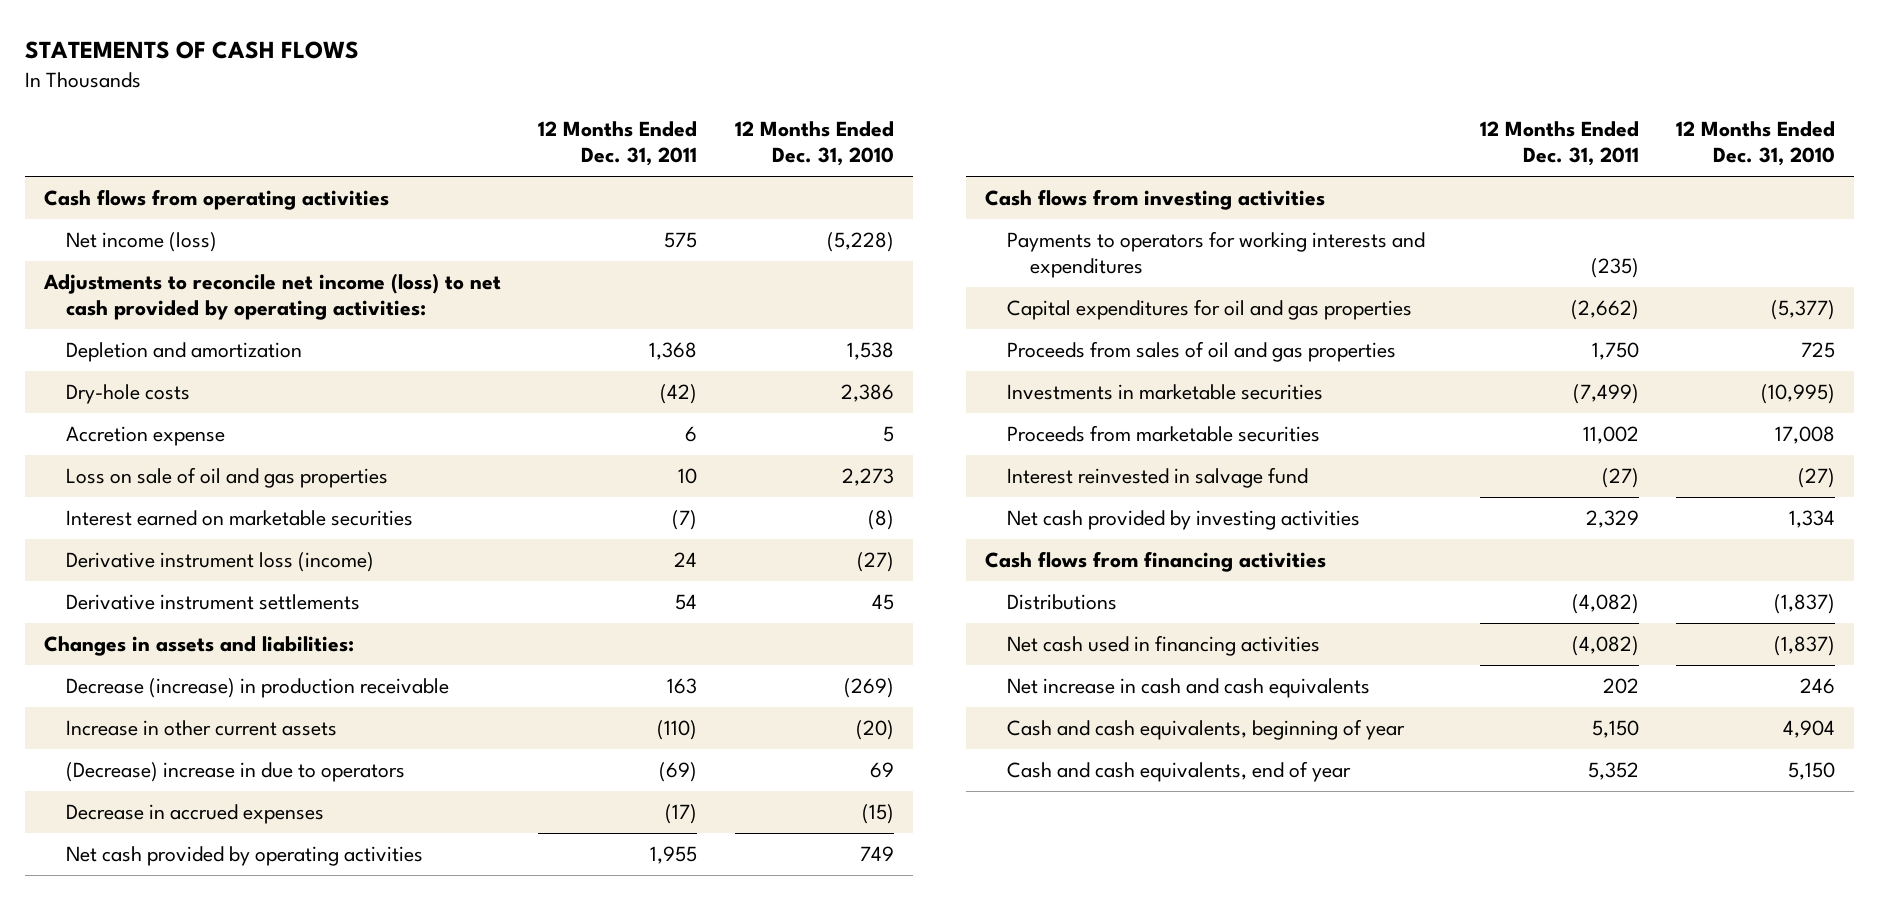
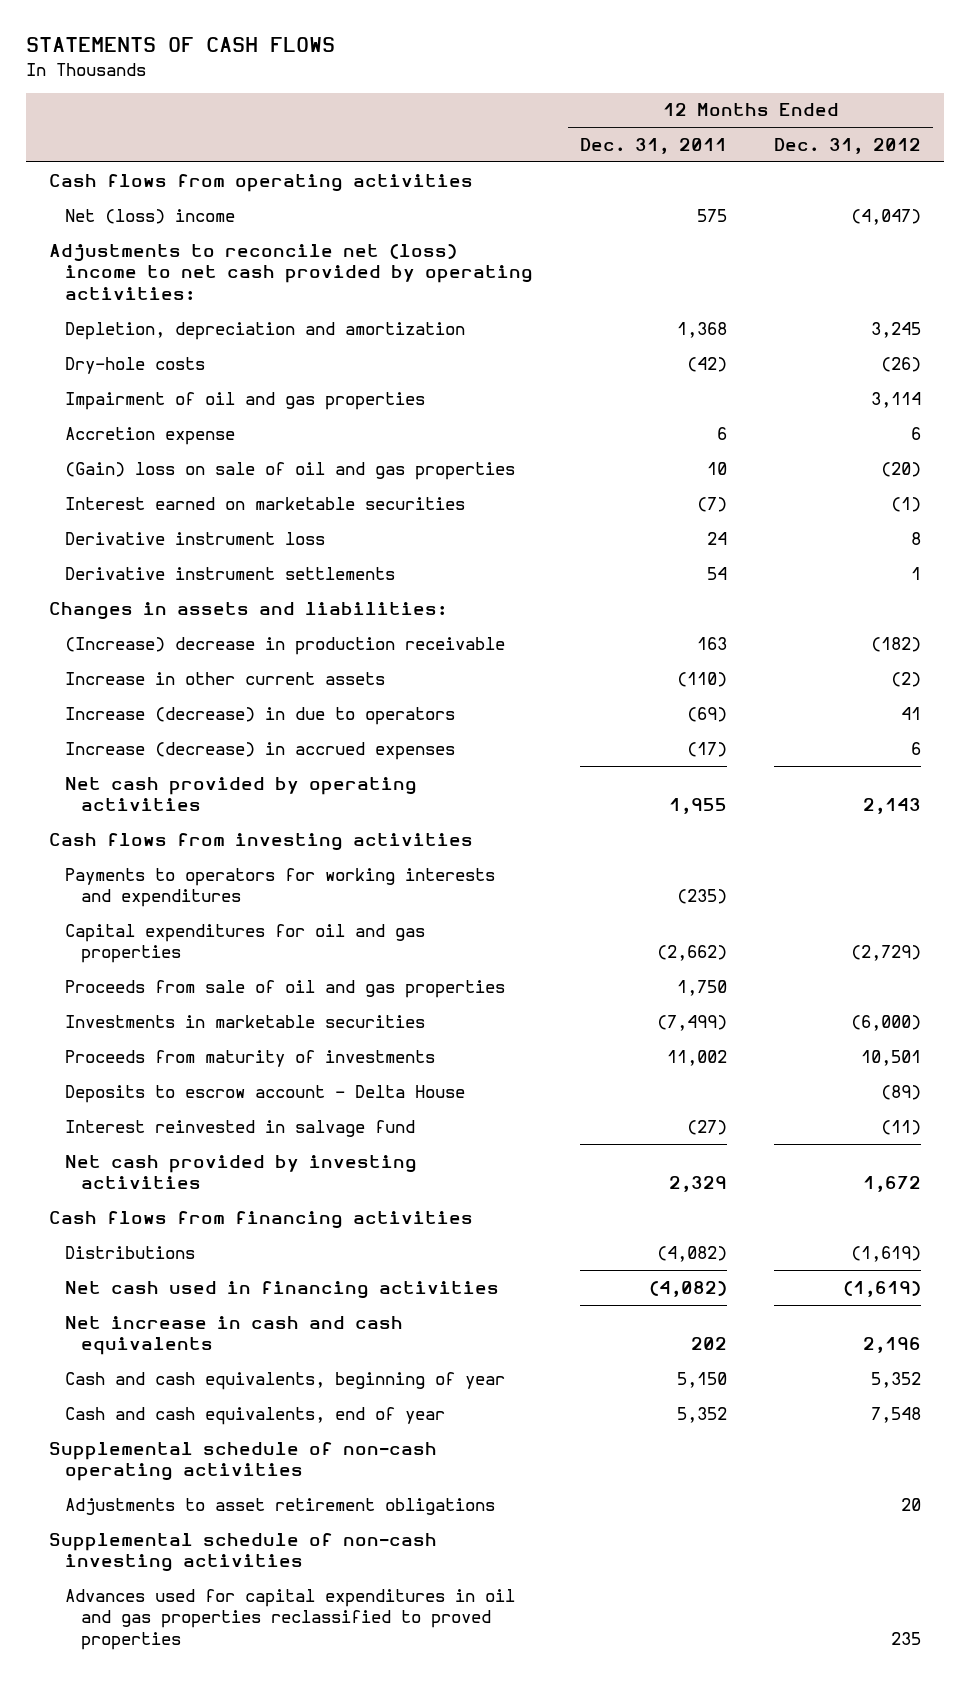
[735,121,895,167] 12 Months Ended Dec. 31, 2010 -> none
none -> [773,137,921,154] Dec. 31, 2012
[65,231,217,252] Net income (loss) -> [65,208,236,224] Net (loss) income
[42,272,501,321] Adjustments to reconcile net income (loss) to net cash provided by operating activities: -> [49,243,534,300] Adjustments to reconcile net (loss) income to net cash provided by operating activities:
[65,341,302,362] Depletion and amortization -> [65,321,466,340] Depletion, depreciation and amortization
none -> [65,391,426,410] Impairment of oil and gas properties
[65,466,388,488] Loss on sale of oil and gas properties -> [65,461,516,480] (Gain) loss on sale of oil and gas properties
[65,551,374,572] Derivative instrument loss (income) -> [65,531,326,545] Derivative instrument loss
[65,677,449,698] Decrease (increase) in production receivable -> [65,636,506,655] (Increase) decrease in production receivable
[65,761,405,782] (Decrease) increase in due to operators -> [65,706,456,725] Increase (decrease) in due to operators
[65,803,324,824] Decrease in accrued expenses -> [65,741,456,760] Increase (decrease) in accrued expenses
[1007,340,1397,362] Proceeds from sales of oil and gas properties -> [65,979,506,998] Proceeds from sale of oil and gas properties
[1007,424,1321,442] Proceeds from marketable securities -> [65,1049,436,1067] Proceeds from maturity of investments
none -> [65,1084,466,1103] Deposits to escrow account - Delta House
none -> [49,1441,438,1482] Supplemental schedule of non-cash operating activities
none -> [65,1497,496,1515] Adjustments to asset retirement obligations
none -> [49,1532,438,1573] Supplemental schedule of non-cash investing activities
none -> [65,1588,516,1650] Advances used for capital expenditures in oil and gas properties reclassified to proved properties

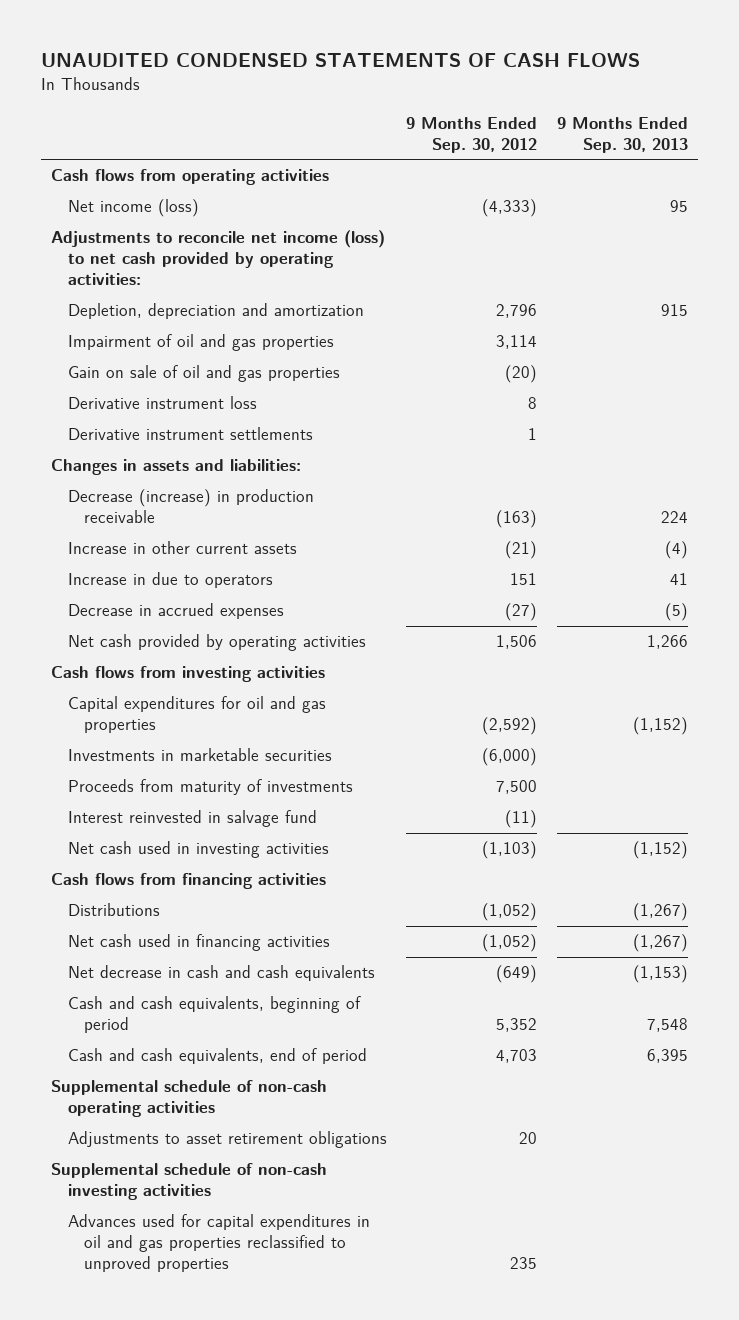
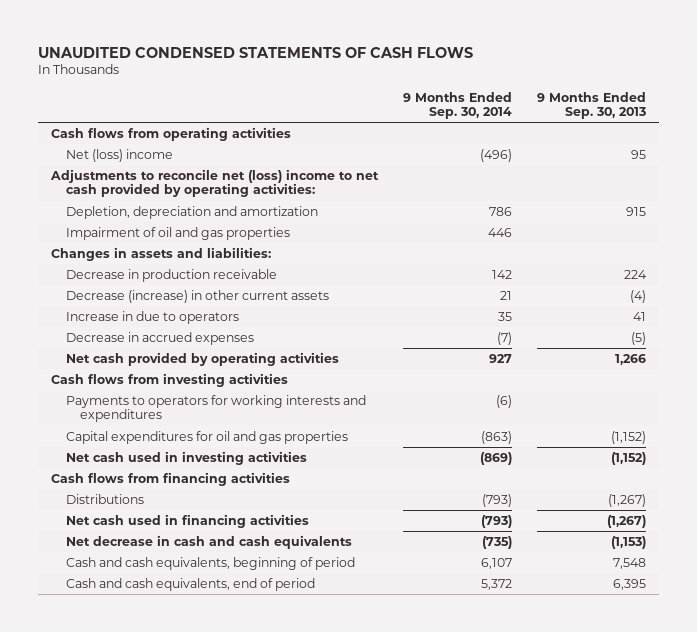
[406,116,538,153] 9 Months Ended Sep. 30, 2012 -> none
none -> [402,91,512,120] 9 Months Ended Sep. 30, 2014
[67,199,199,218] Net income (loss) -> [65,148,173,162] Net (loss) income
[50,230,385,286] Adjustments to reconcile net income (loss) to net cash provided by operating activities: -> [49,168,379,198] Adjustments to reconcile net (loss) income to net cash provided by operating activities:
[67,365,340,383] Gain on sale of oil and gas properties -> none
[67,396,257,410] Derivative instrument loss -> none
[67,427,313,441] Derivative instrument settlements -> none
[67,489,314,524] Decrease (increase) in production receivable -> [65,268,277,282] Decrease in production receivable
[67,541,297,555] Increase in other current assets -> [65,289,329,303] Decrease (increase) in other current assets
none -> [65,394,366,423] Payments to operators for working interests and expenditures
[67,748,332,762] Investments in marketable securities -> none
[67,779,353,796] Proceeds from maturity of investments -> none
[67,810,317,828] Interest reinvested in salvage fund -> none
[50,1080,327,1118] Supplemental schedule of non-cash operating activities -> none
[67,1131,387,1149] Adjustments to asset retirement obligations -> none
[50,1163,327,1201] Supplemental schedule of non-cash investing activities -> none
[67,1214,370,1273] Advances used for capital expenditures in oil and gas properties reclassified to unproved properties -> none

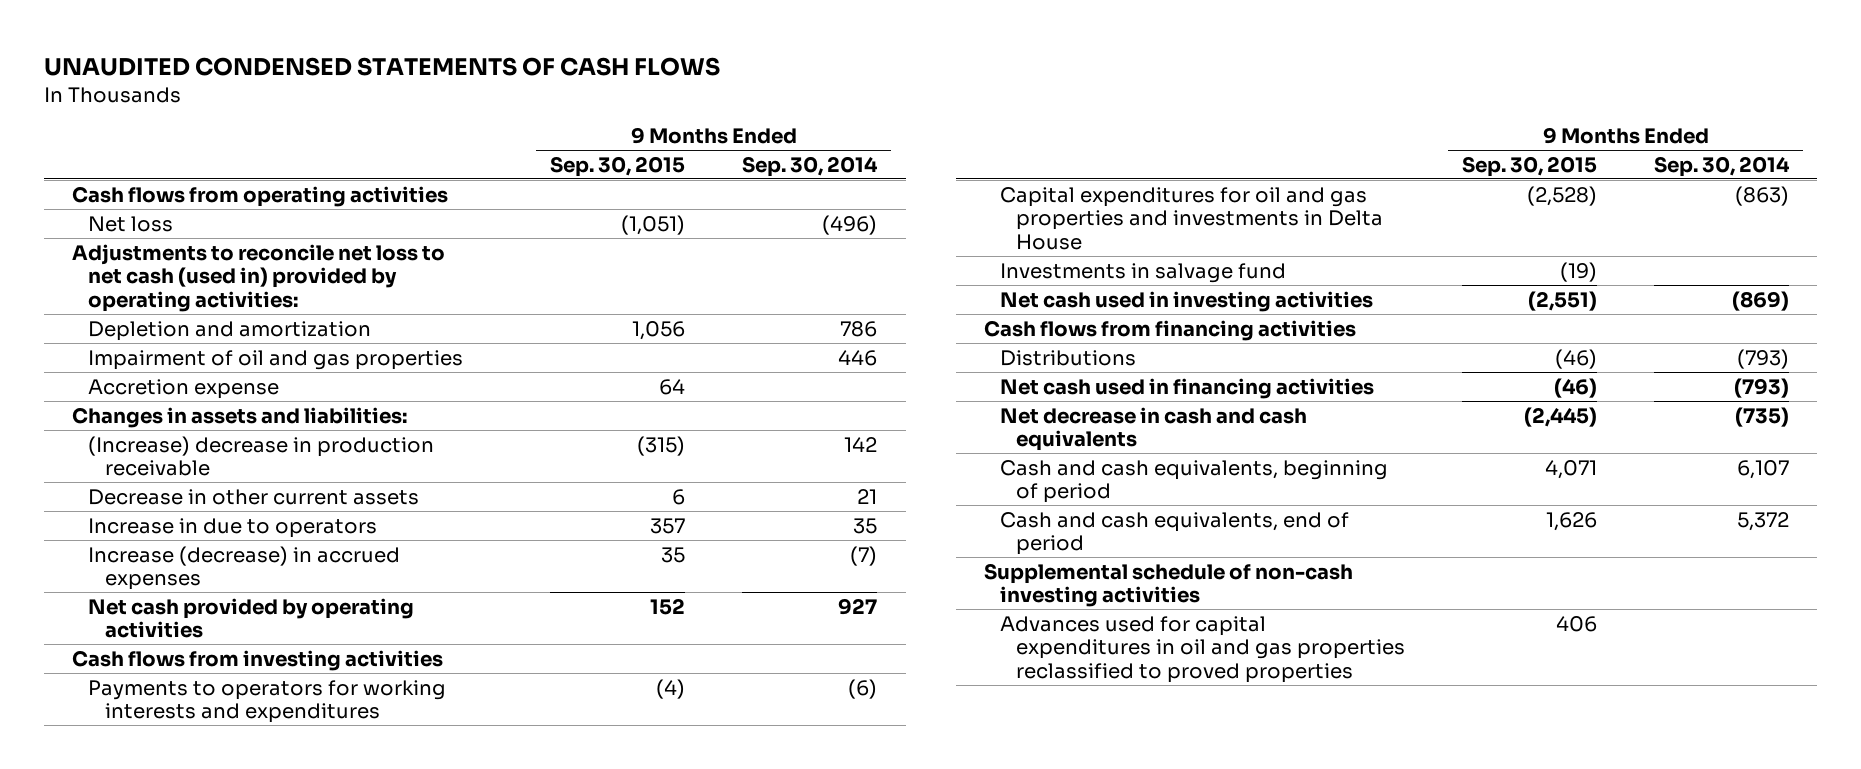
[537,91,647,120] 9 Months Ended Sep. 30, 2013 -> none
none -> [550,155,686,177] Sep. 30, 2015
[65,148,173,162] Net (loss) income -> [88,215,174,232] Net loss
[49,168,379,198] Adjustments to reconcile net (loss) income to net cash provided by operating activities: -> [72,243,446,313] Adjustments to reconcile net loss to net cash (used in) provided by operating activities:
[65,205,318,219] Depletion, depreciation and amortization -> [88,320,372,341] Depletion and amortization
none -> [88,378,280,399] Accretion expense
[65,268,277,282] Decrease in production receivable -> [88,435,435,477] (Increase) decrease in production receivable
[65,289,329,303] Decrease (increase) in other current assets -> [88,488,420,505] Decrease in other current assets
[65,331,254,345] Decrease in accrued expenses -> [88,545,401,591] Increase (decrease) in accrued expenses
[65,430,348,444] Capital expenditures for oil and gas properties -> [1000,186,1384,251] Capital expenditures for oil and gas properties and investments in Delta House
none -> [1000,262,1287,283] Investments in salvage fund
none -> [983,562,1353,608] Supplemental schedule of non-cash investing activities
none -> [1000,615,1406,684] Advances used for capital expenditures in oil and gas properties reclassified to proved properties

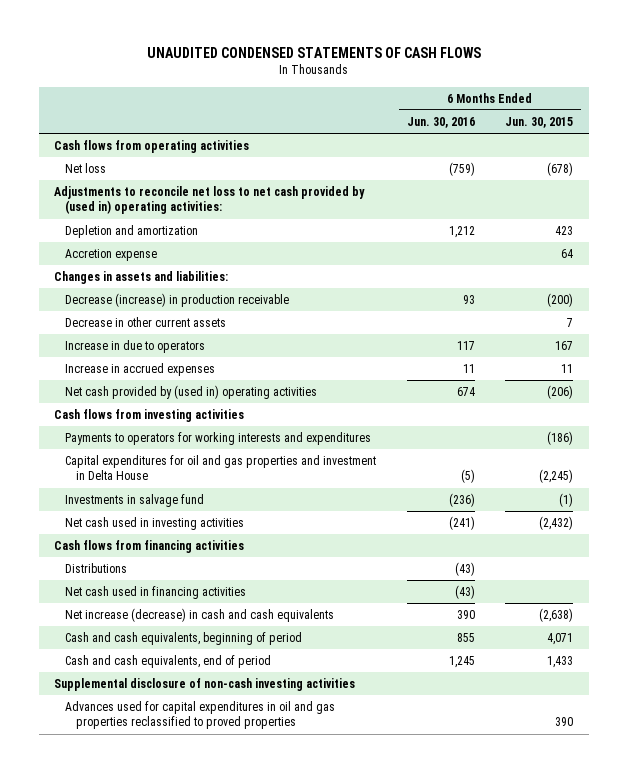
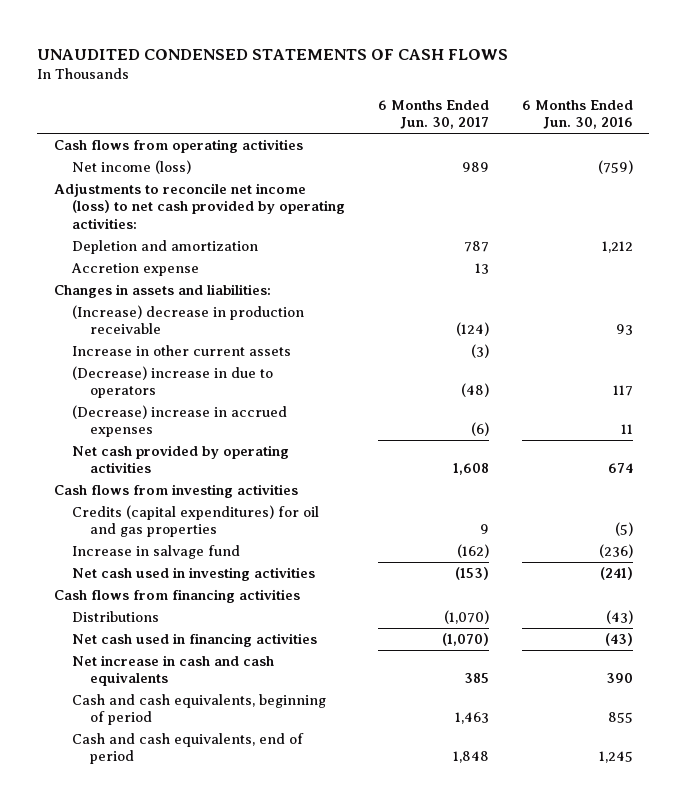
[505,116,574,128] Jun. 30, 2015 -> none
none -> [377,99,489,130] 6 Months Ended Jun. 30, 2017
[64,162,106,173] Net loss -> [71,159,191,174] Net income (loss)
[54,185,366,215] Adjustments to reconcile net loss to net cash provided by (used in) operating activities: -> [53,182,345,229] Adjustments to reconcile net income (loss) to net cash provided by operating activities:
[64,292,289,307] Decrease (increase) in production receivable -> [71,304,304,335] (Increase) decrease in production receivable
[64,316,226,327] Decrease in other current assets -> [71,344,291,356] Increase in other current assets
[64,339,205,353] Increase in due to operators -> [71,365,273,399] (Decrease) increase in due to operators
[64,362,215,376] Increase in accrued expenses -> [71,404,287,438] (Decrease) increase in accrued expenses
[64,384,317,399] Net cash provided by (used in) operating activities -> [71,444,289,474] Net cash provided by operating activities
[64,431,371,445] Payments to operators for working interests and expenditures -> none
[64,454,376,481] Capital expenditures for oil and gas properties and investment in Delta House -> [71,504,319,538] Credits (capital expenditures) for oil and gas properties
[64,493,204,507] Investments in salvage fund -> [71,544,240,559] Increase in salvage fund
[64,607,334,622] Net increase (decrease) in cash and cash equivalents -> [71,654,274,687] Net increase in cash and cash equivalents
[54,677,356,691] Supplemental disclosure of non-cash investing activities -> none
[64,700,335,730] Advances used for capital expenditures in oil and gas properties reclassified to proved properties -> none

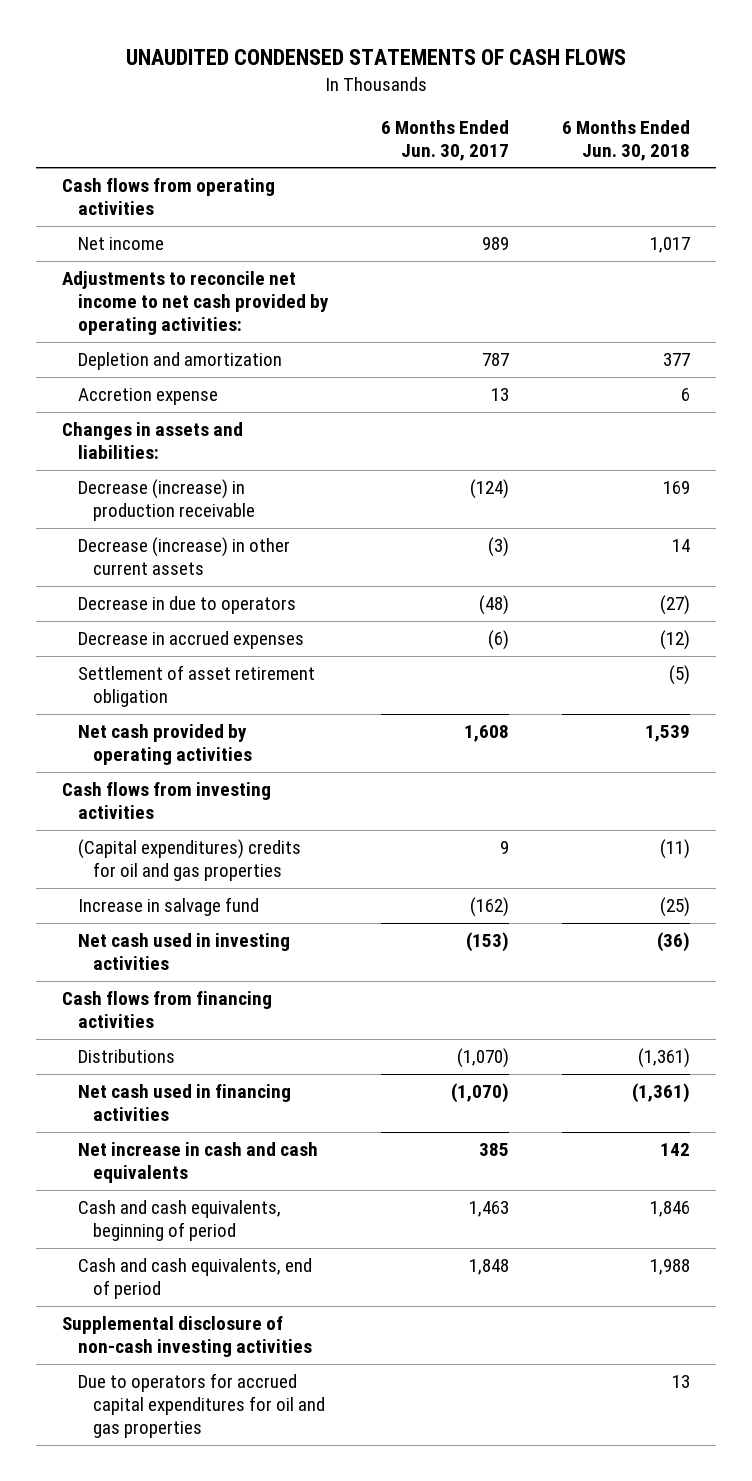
[521,99,633,130] 6 Months Ended Jun. 30, 2016 -> none
none -> [561,119,690,161] 6 Months Ended Jun. 30, 2018
[71,159,191,174] Net income (loss) -> [77,237,164,251] Net income
[53,182,345,229] Adjustments to reconcile net income (loss) to net cash provided by operating activities: -> [62,271,329,335] Adjustments to reconcile net income to net cash provided by operating activities:
[71,304,304,335] (Increase) decrease in production receivable -> [77,479,256,521] Decrease (increase) in production receivable
[71,344,291,356] Increase in other current assets -> [77,537,290,575] Decrease (increase) in other current assets
[71,365,273,399] (Decrease) increase in due to operators -> [77,596,296,615] Decrease in due to operators
[71,404,287,438] (Decrease) increase in accrued expenses -> [77,631,304,650] Decrease in accrued expenses
none -> [77,665,315,707] Settlement of asset retirement obligation
[71,504,319,538] Credits (capital expenditures) for oil and gas properties -> [77,839,301,881] (Capital expenditures) credits for oil and gas properties
none -> [62,1316,312,1357] Supplemental disclosure of non-cash investing activities
none -> [77,1373,326,1438] Due to operators for accrued capital expenditures for oil and gas properties

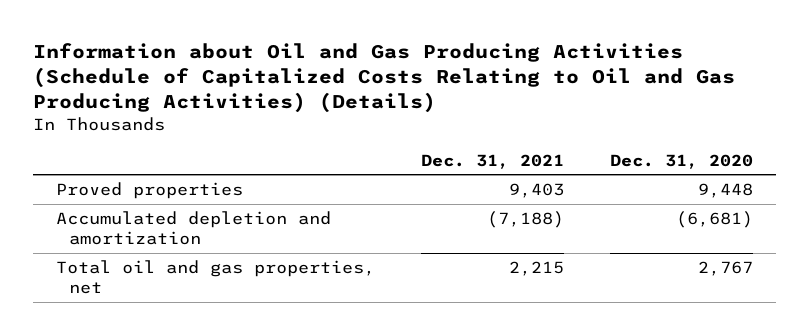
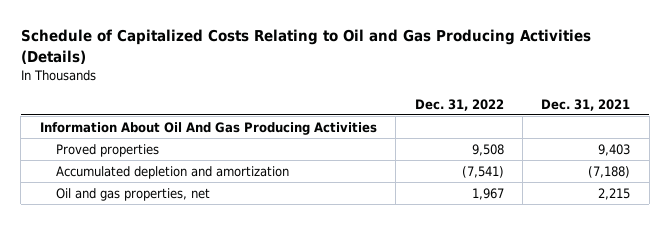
[33,43,736,114] Information about Oil and Gas Producing Activities (Schedule of Capitalized Costs Relating to Oil and Gas Producing Activities) (Details) -> [20,29,591,64] Schedule of Capitalized Costs Relating to Oil and Gas Producing Activities (Details)
[610,153,754,169] Dec. 31, 2020 -> none
none -> [414,98,504,111] Dec. 31, 2022
none -> [39,121,377,135] Information About Oil And Gas Producing Activities
[56,259,376,294] Total oil and gas properties, net -> [56,187,211,201] Oil and gas properties, net

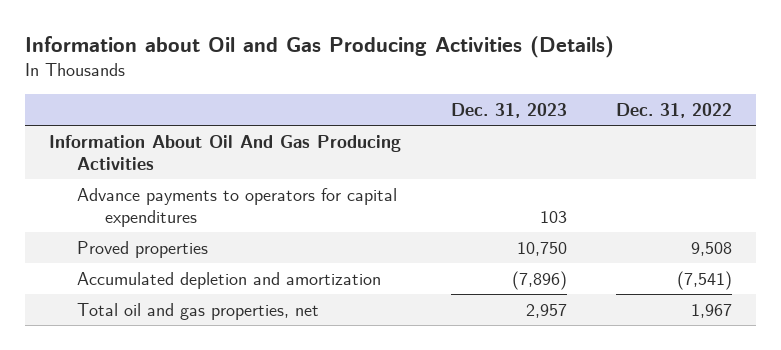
[20,29,591,64] Schedule of Capitalized Costs Relating to Oil and Gas Producing Activities (Details) -> [24,36,614,59] Information about Oil and Gas Producing Activities (Details)
[541,98,631,111] Dec. 31, 2021 -> none
none -> [450,102,567,118] Dec. 31, 2023
none -> [76,187,397,227] Advance payments to operators for capital expenditures
[56,187,211,201] Oil and gas properties, net -> [76,302,319,320] Total oil and gas properties, net

